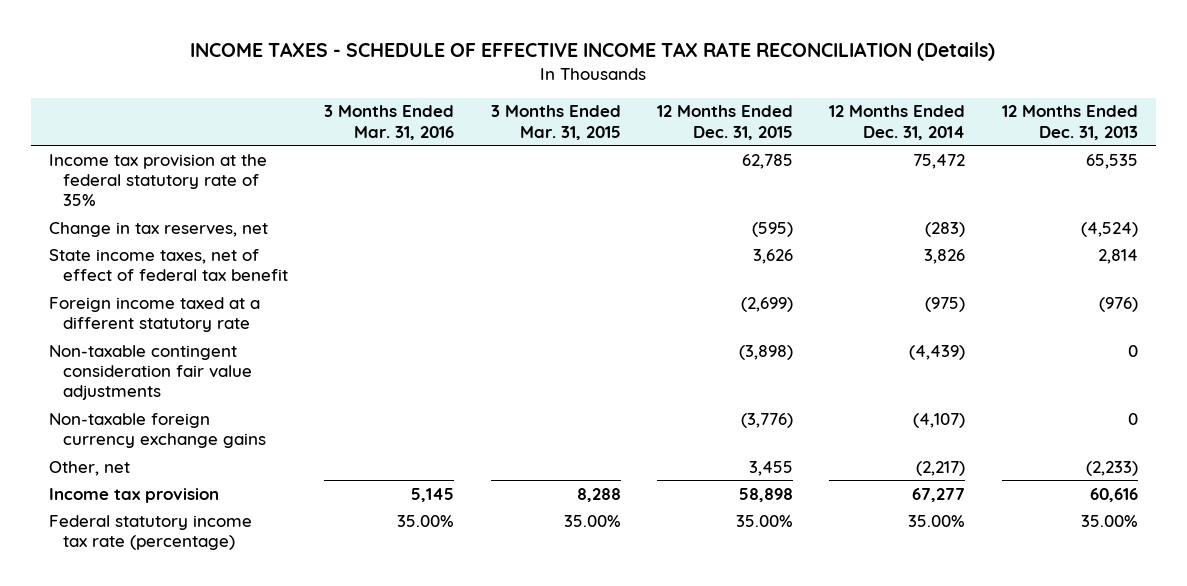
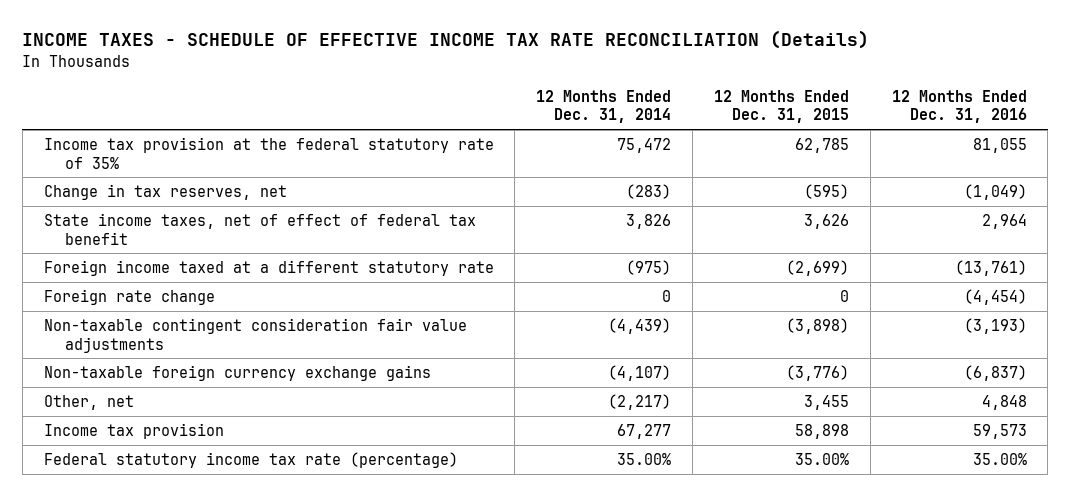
[324,105,455,140] 3 Months Ended Mar. 31, 2016 -> none
[490,105,621,140] 3 Months Ended Mar. 31, 2015 -> none
[1001,105,1138,140] 12 Months Ended Dec. 31, 2013 -> none
none -> [891,89,1027,124] 12 Months Ended Dec. 31, 2016
none -> [43,288,215,305] Foreign rate change

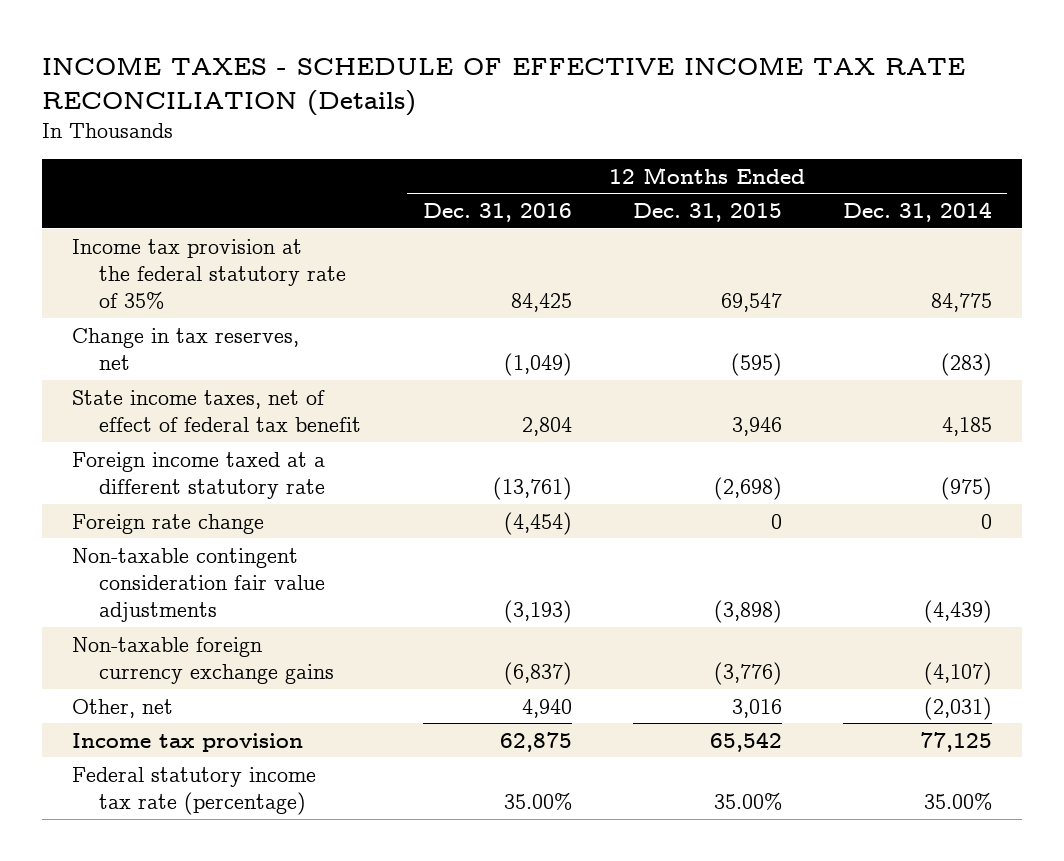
[617,137,672,153] 75,472 -> [930,293,992,313] 84,775
[794,137,849,153] 62,785 -> [720,293,782,313] 69,547
[972,137,1027,153] 81,055 -> [510,293,572,313] 84,425
[626,213,672,229] 3,826 -> [941,416,992,436] 4,185
[803,213,849,229] 3,626 -> [731,416,782,436] 3,946
[981,213,1027,229] 2,964 -> [521,416,572,436] 2,804
[785,259,849,276] (2,699) -> [713,476,782,500] (2,698)
[608,393,672,410] (2,217) -> [923,696,992,720] (2,031)
[803,394,849,410] 3,455 -> [731,698,782,718] 3,016
[981,394,1027,410] 4,848 -> [521,698,572,718] 4,940
[617,423,672,439] 67,277 -> [919,731,992,752] 77,125
[794,423,849,439] 58,898 -> [709,731,782,752] 65,542
[972,423,1027,439] 59,573 -> [499,731,572,752] 62,875

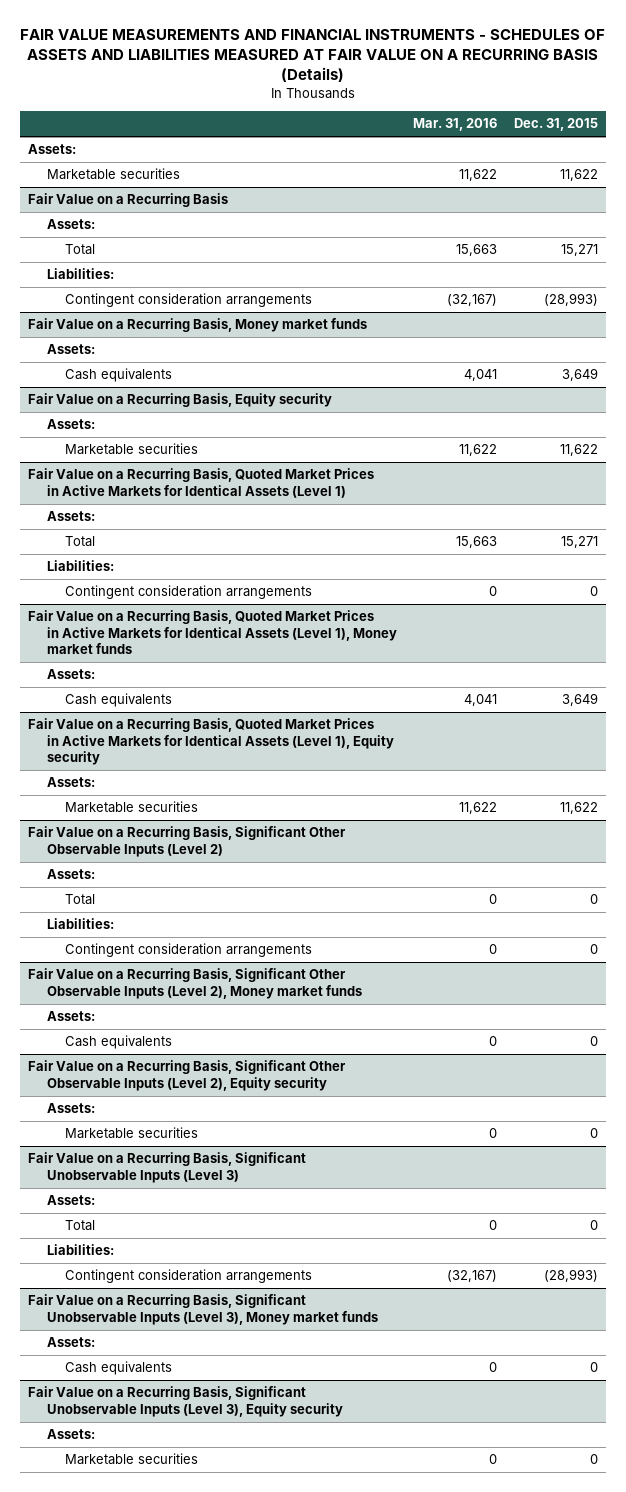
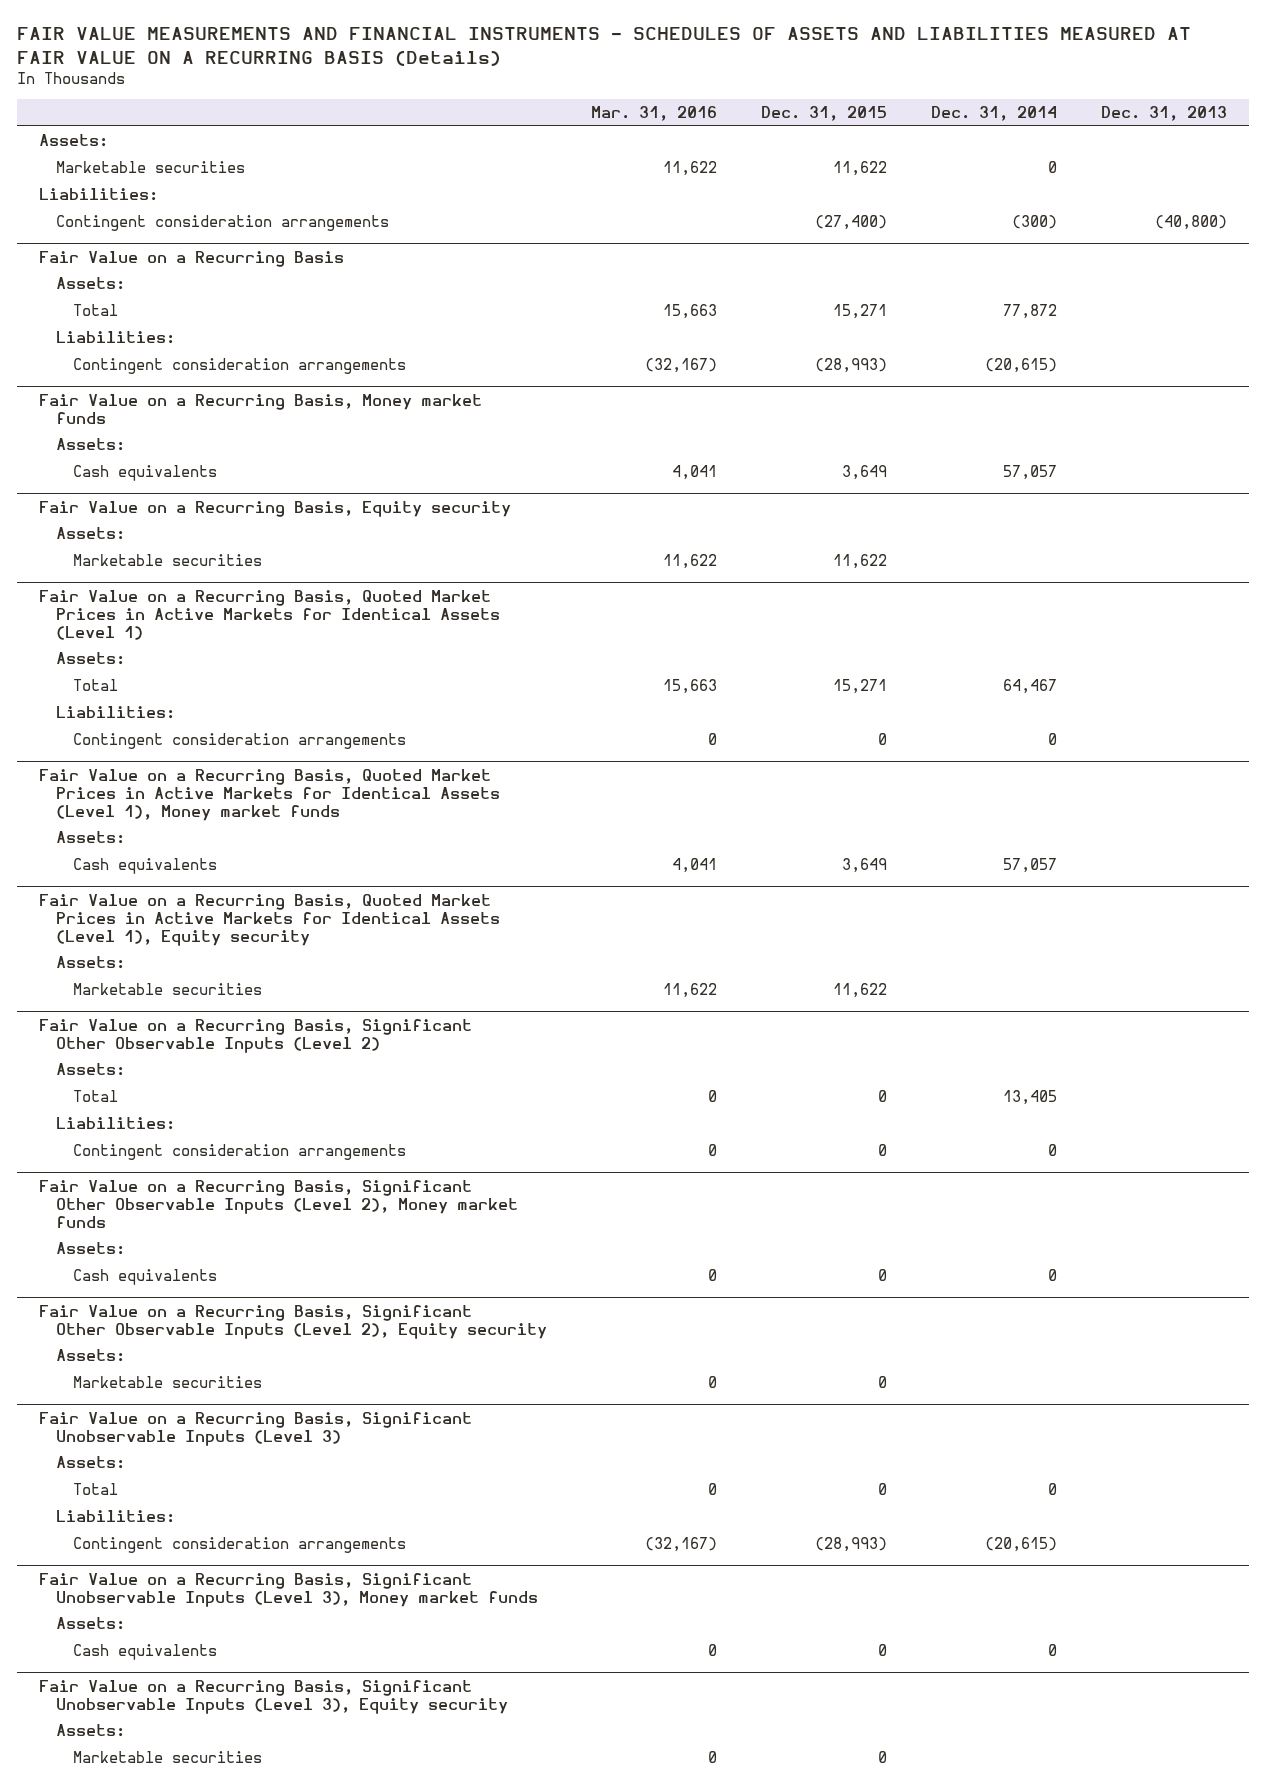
none -> [930,106,1057,122] Dec. 31, 2014
none -> [1100,106,1227,122] Dec. 31, 2013
none -> [38,188,158,202] Liabilities:
none -> [55,215,389,232] Contingent consideration arrangements

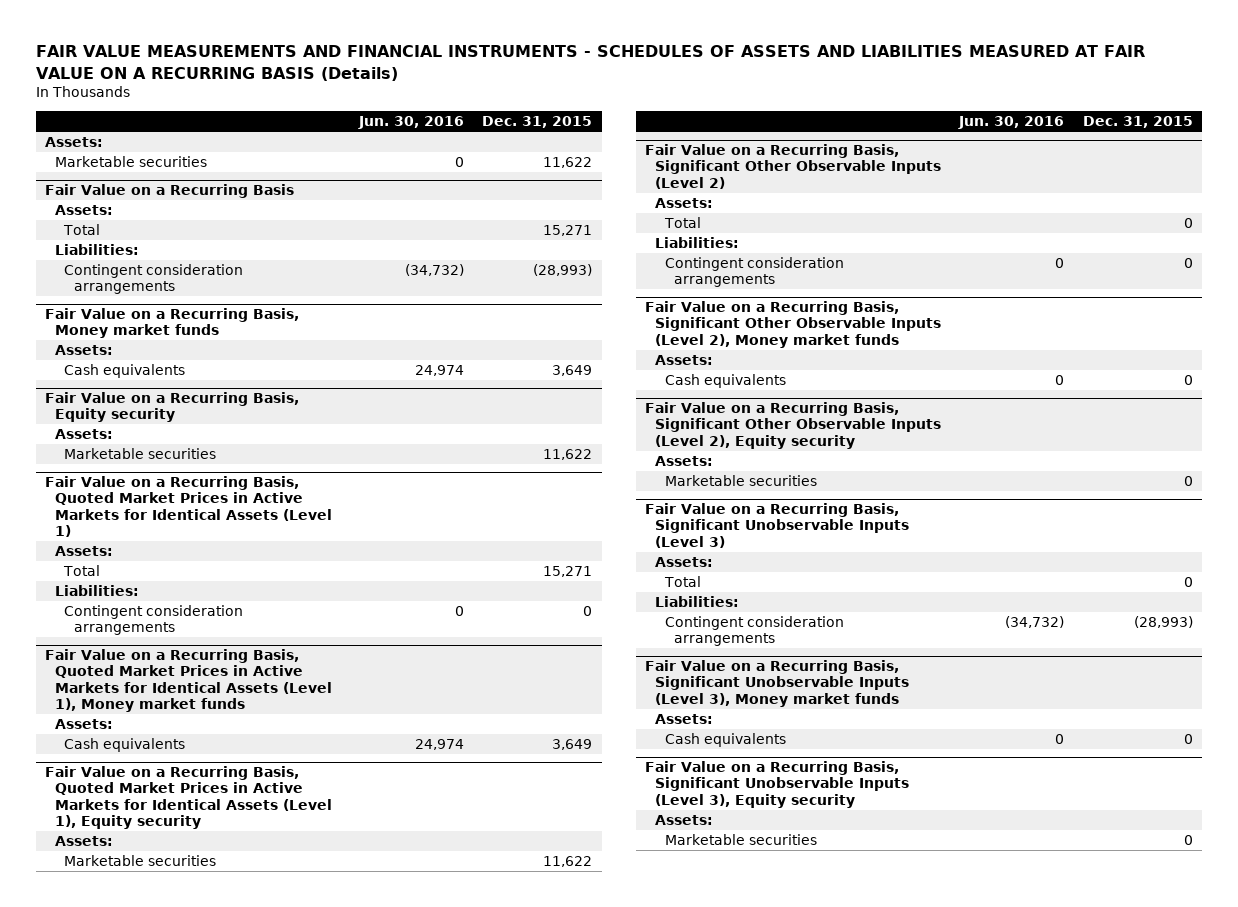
[590,106,717,122] Mar. 31, 2016 -> none
[930,106,1057,122] Dec. 31, 2014 -> none
[1100,106,1227,122] Dec. 31, 2013 -> none
none -> [358,116,465,130] Jun. 30, 2016
[38,188,158,202] Liabilities: -> none
[55,215,389,232] Contingent consideration arrangements -> none

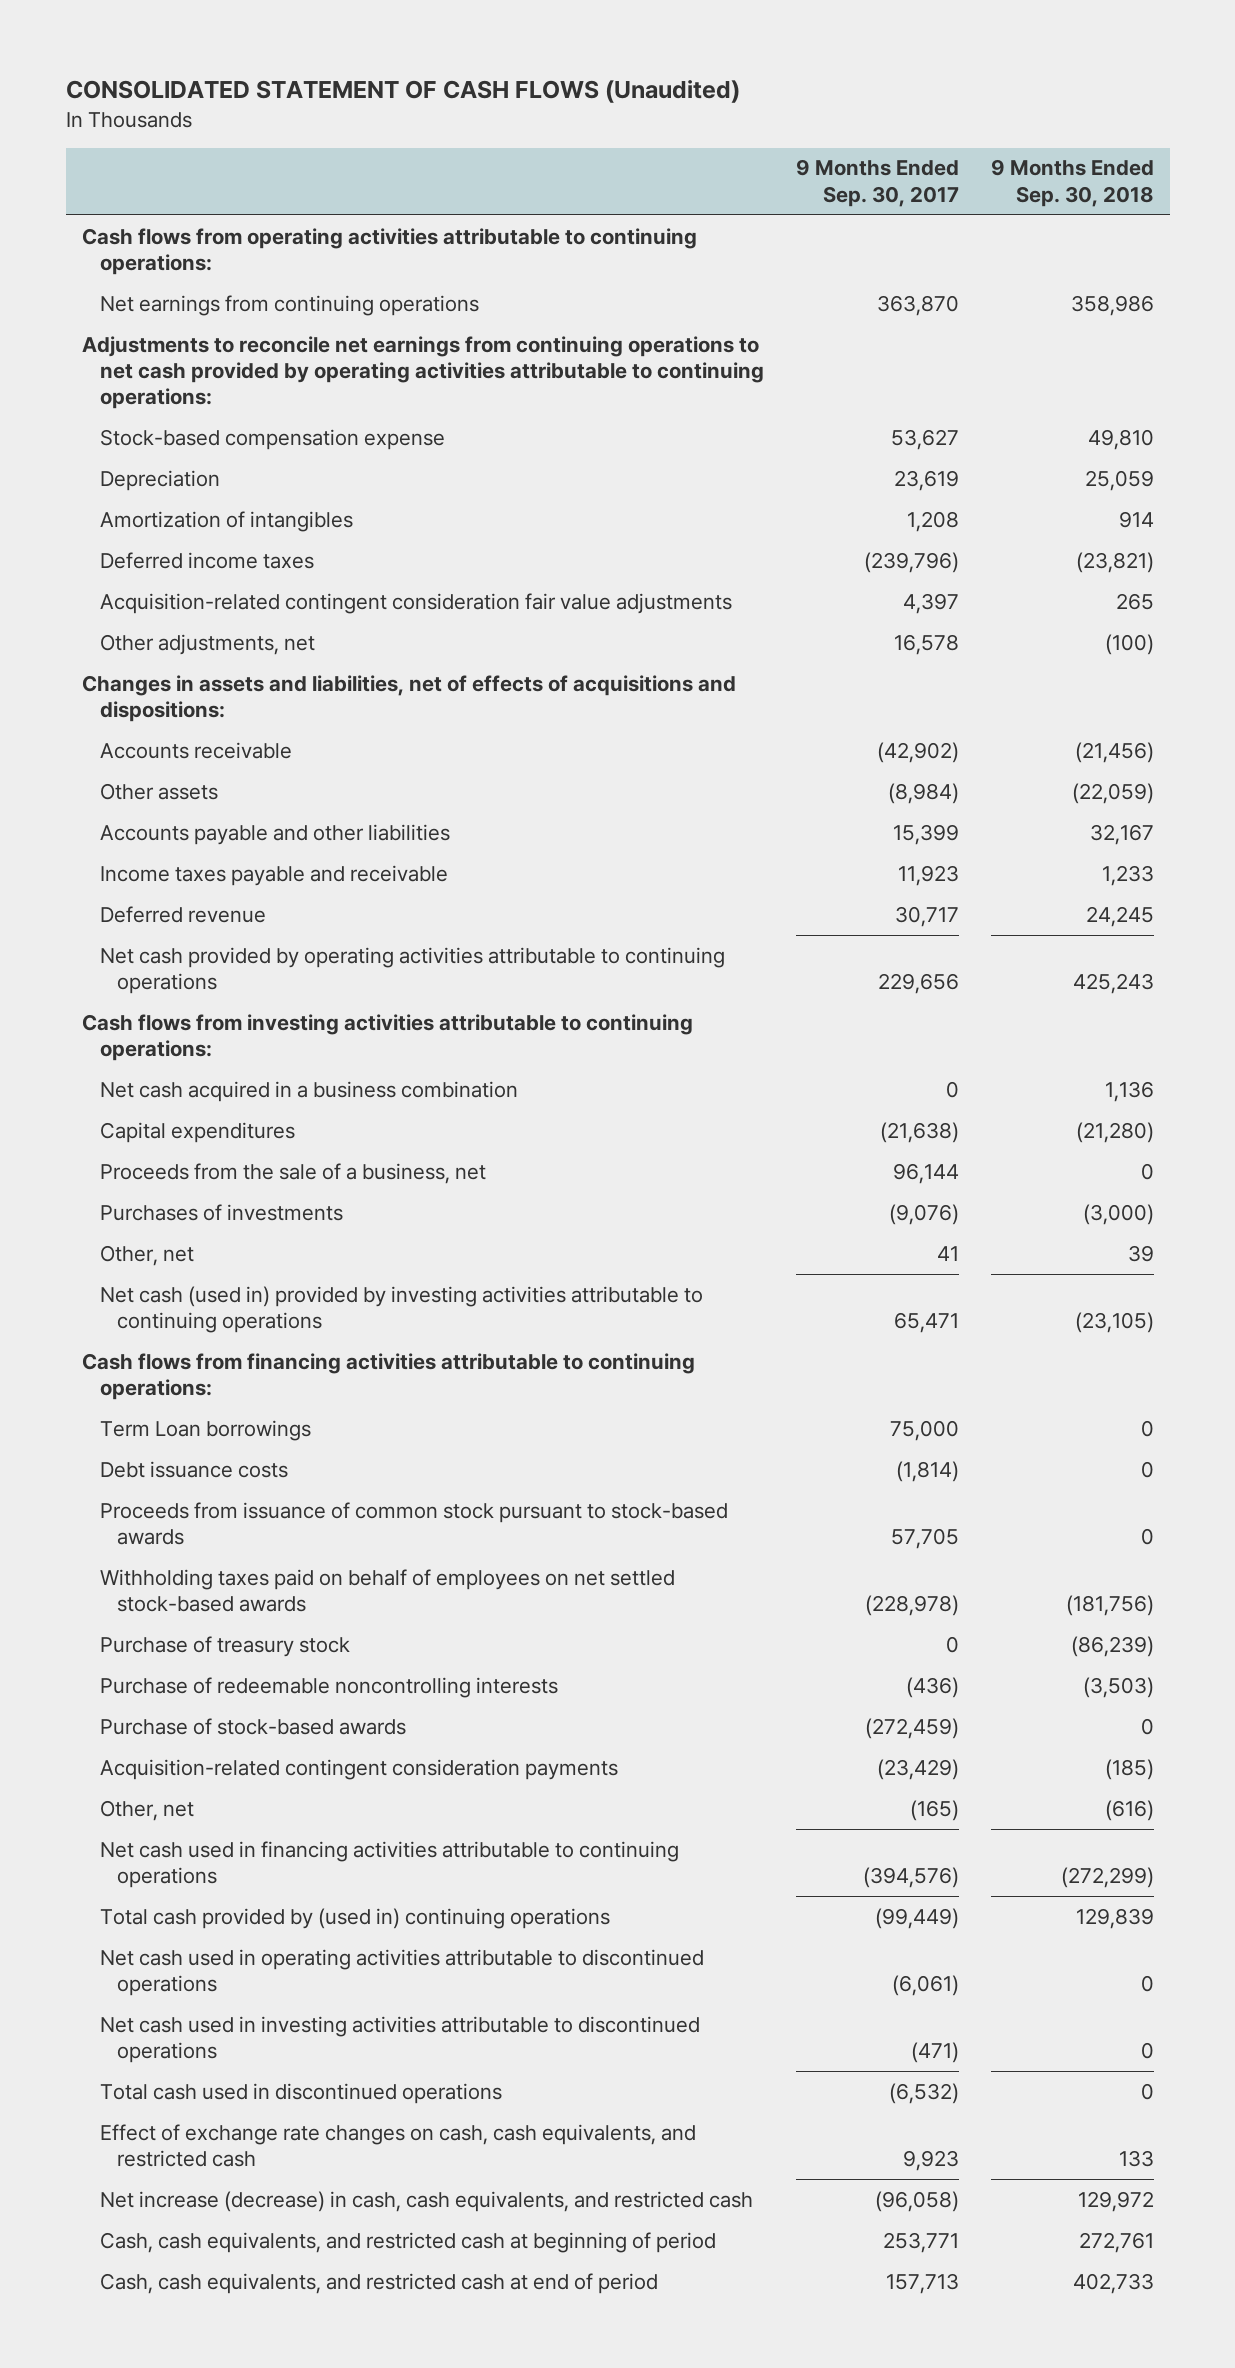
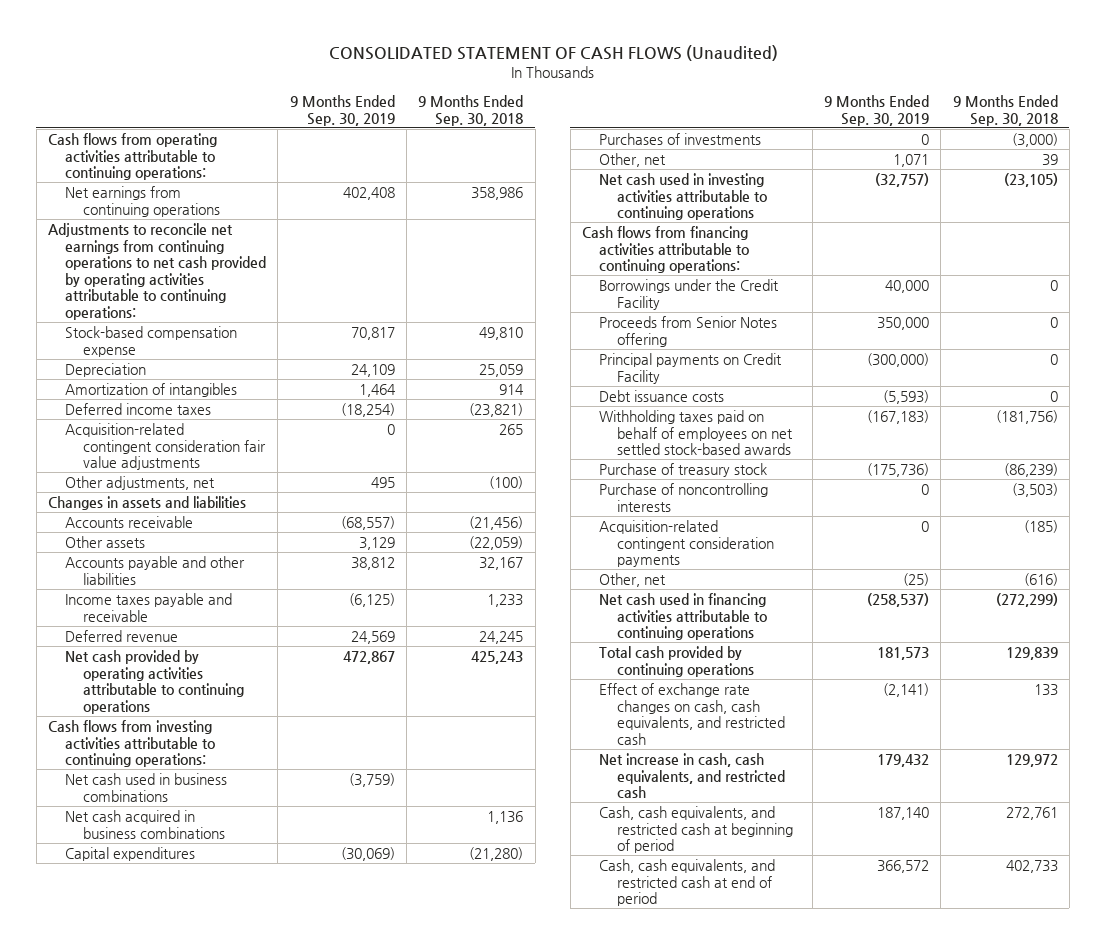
[795,159,959,207] 9 Months Ended Sep. 30, 2017 -> none
none -> [289,95,395,126] 9 Months Ended Sep. 30, 2019
[81,674,736,723] Changes in assets and liabilities, net of effects of acquisitions and dispositions: -> [47,496,246,511] Changes in assets and liabilities
none -> [65,773,228,802] Net cash used in business combinations
[99,1080,518,1102] Net cash acquired in a business combination -> [65,810,225,839] Net cash acquired in business combinations
[99,1162,486,1184] Proceeds from the sale of a business, net -> none
[99,1285,703,1334] Net cash (used in) provided by investing activities attributable to continuing operations -> [599,173,767,221] Net cash used in investing activities attributable to continuing operations
[99,1419,311,1441] Term Loan borrowings -> none
none -> [599,279,780,310] Borrowings under the Credit Facility
none -> [599,316,778,347] Proceeds from Senior Notes offering
none -> [599,353,783,384] Principal payments on Credit Facility
[99,1501,728,1546] Proceeds from issuance of common stock pursuant to stock-based awards -> none
[99,1717,406,1735] Purchase of stock-based awards -> none
[99,1676,558,1698] Purchase of redeemable noncontrolling interests -> [599,483,769,512] Purchase of noncontrolling interests
[99,1948,704,1997] Net cash used in operating activities attributable to discontinued operations -> none
[99,2015,700,2064] Net cash used in investing activities attributable to discontinued operations -> none
[99,2082,502,2104] Total cash used in discontinued operations -> none
[99,1907,610,1929] Total cash provided by (used in) continuing operations -> [599,646,754,677] Total cash provided by continuing operations
[99,2190,753,2212] Net increase (decrease) in cash, cash equivalents, and restricted cash -> [599,753,785,799] Net increase in cash, cash equivalents, and restricted cash

